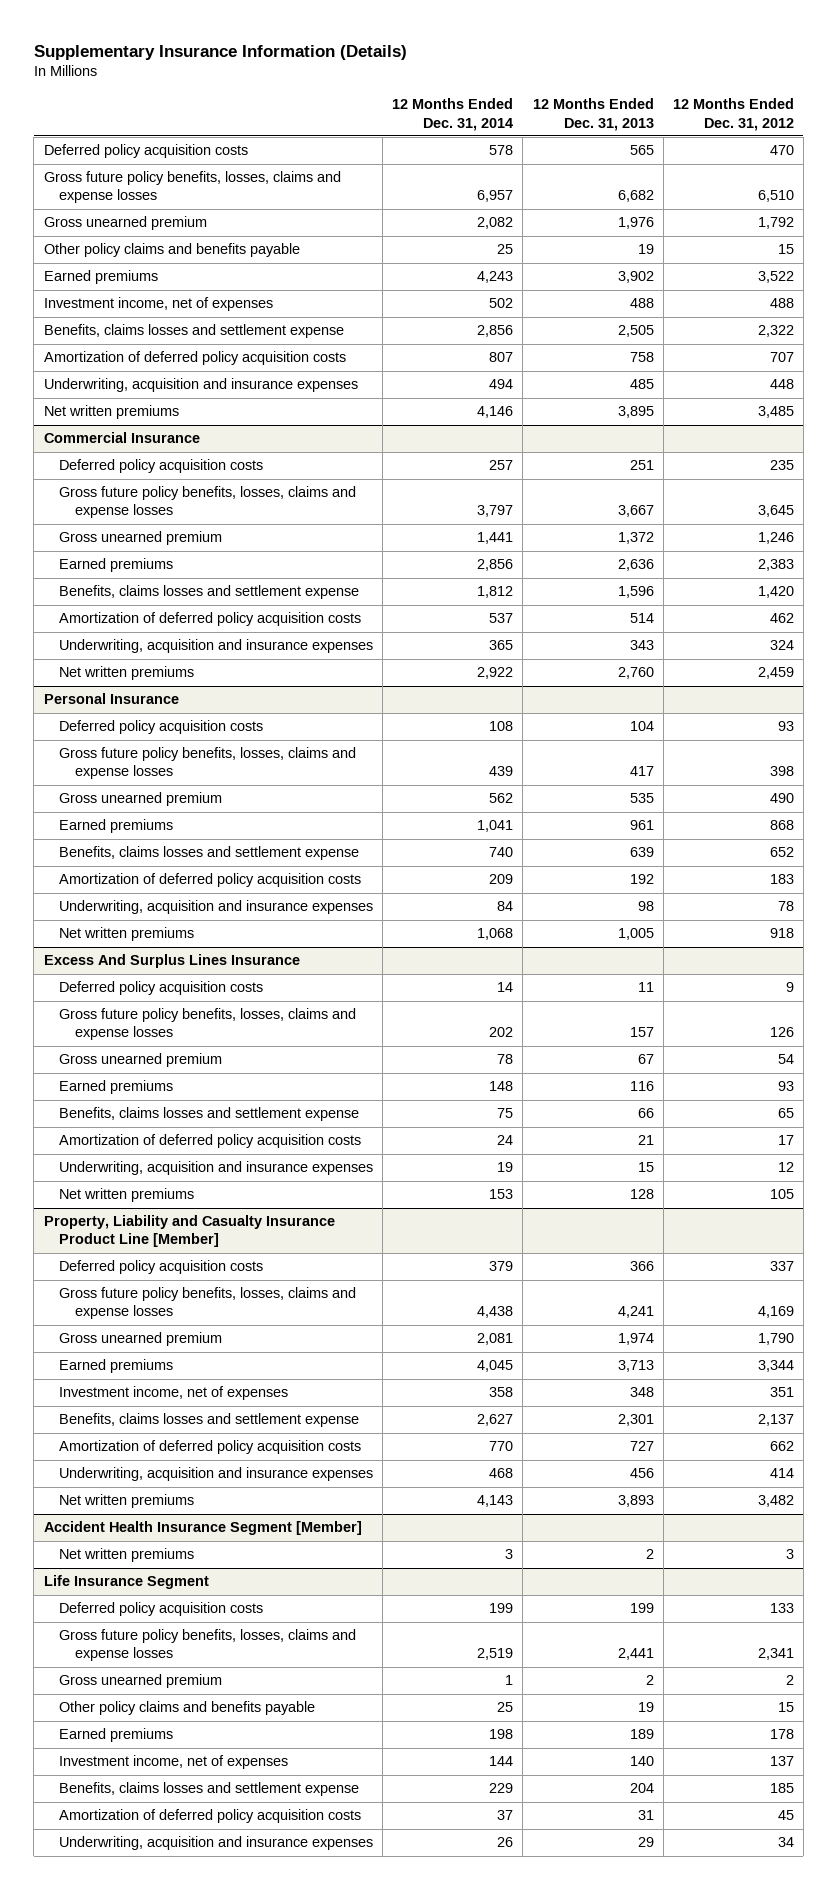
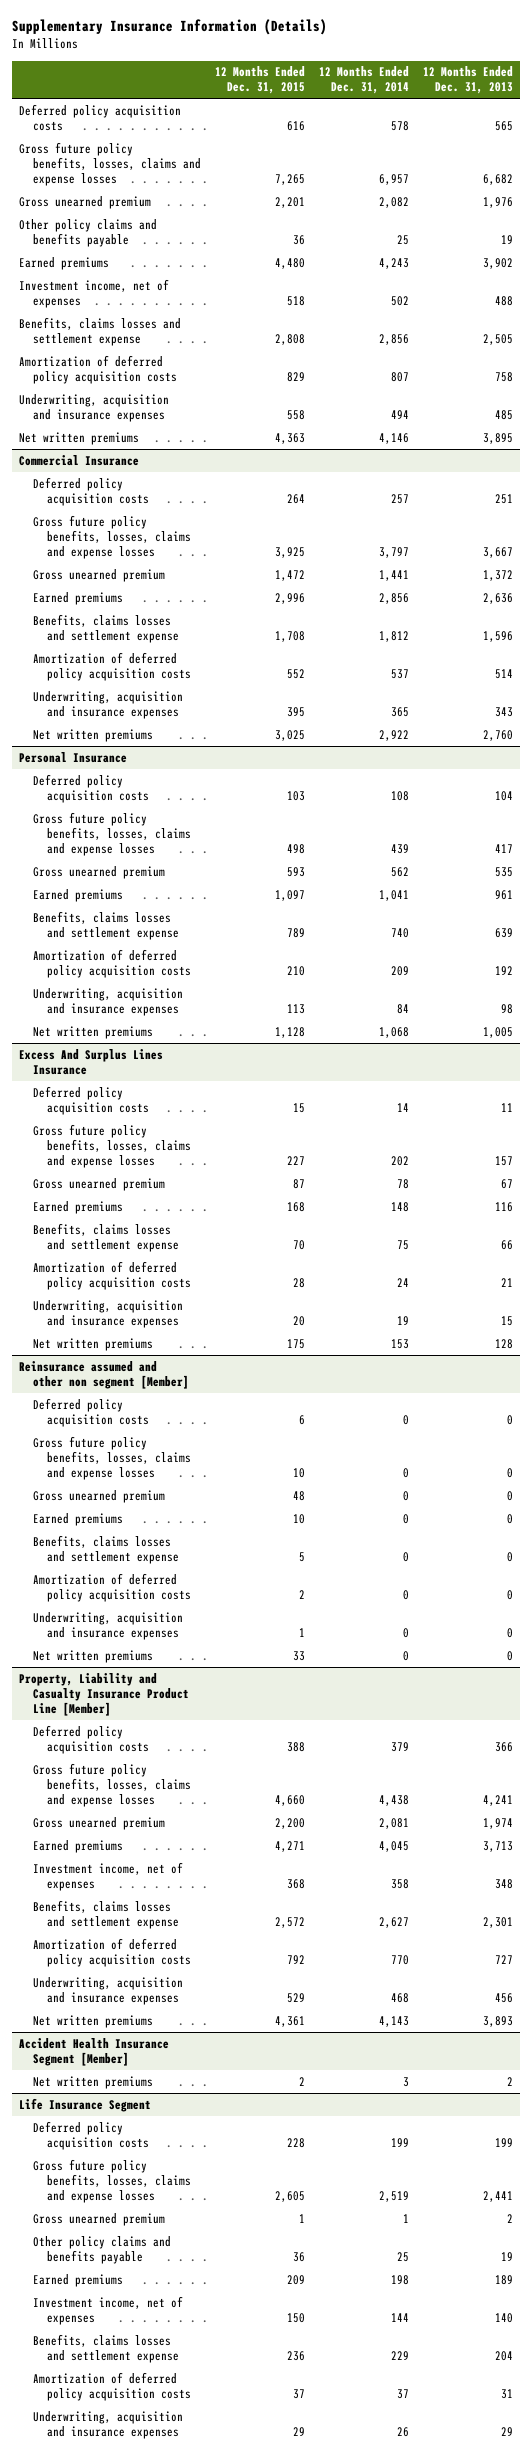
[672,98,794,131] 12 Months Ended Dec. 31, 2012 -> none
none -> [215,66,306,95] 12 Months Ended Dec. 31, 2015
none -> [18,1360,190,1389] Reinsurance assumed and other non segment [Member]
none -> [33,1397,150,1427] Deferred policy acquisition costs
none -> [33,1435,192,1480] Gross future policy benefits, losses, claims and expense losses
none -> [33,1489,166,1503] Gross unearned premium
none -> [33,1512,124,1526] Earned premiums
none -> [33,1534,180,1564] Benefits, claims losses and settlement expense
none -> [33,1572,192,1602] Amortization of deferred policy acquisition costs
none -> [33,1611,184,1640] Underwriting, acquisition and insurance expenses
none -> [33,1649,154,1663] Net written premiums

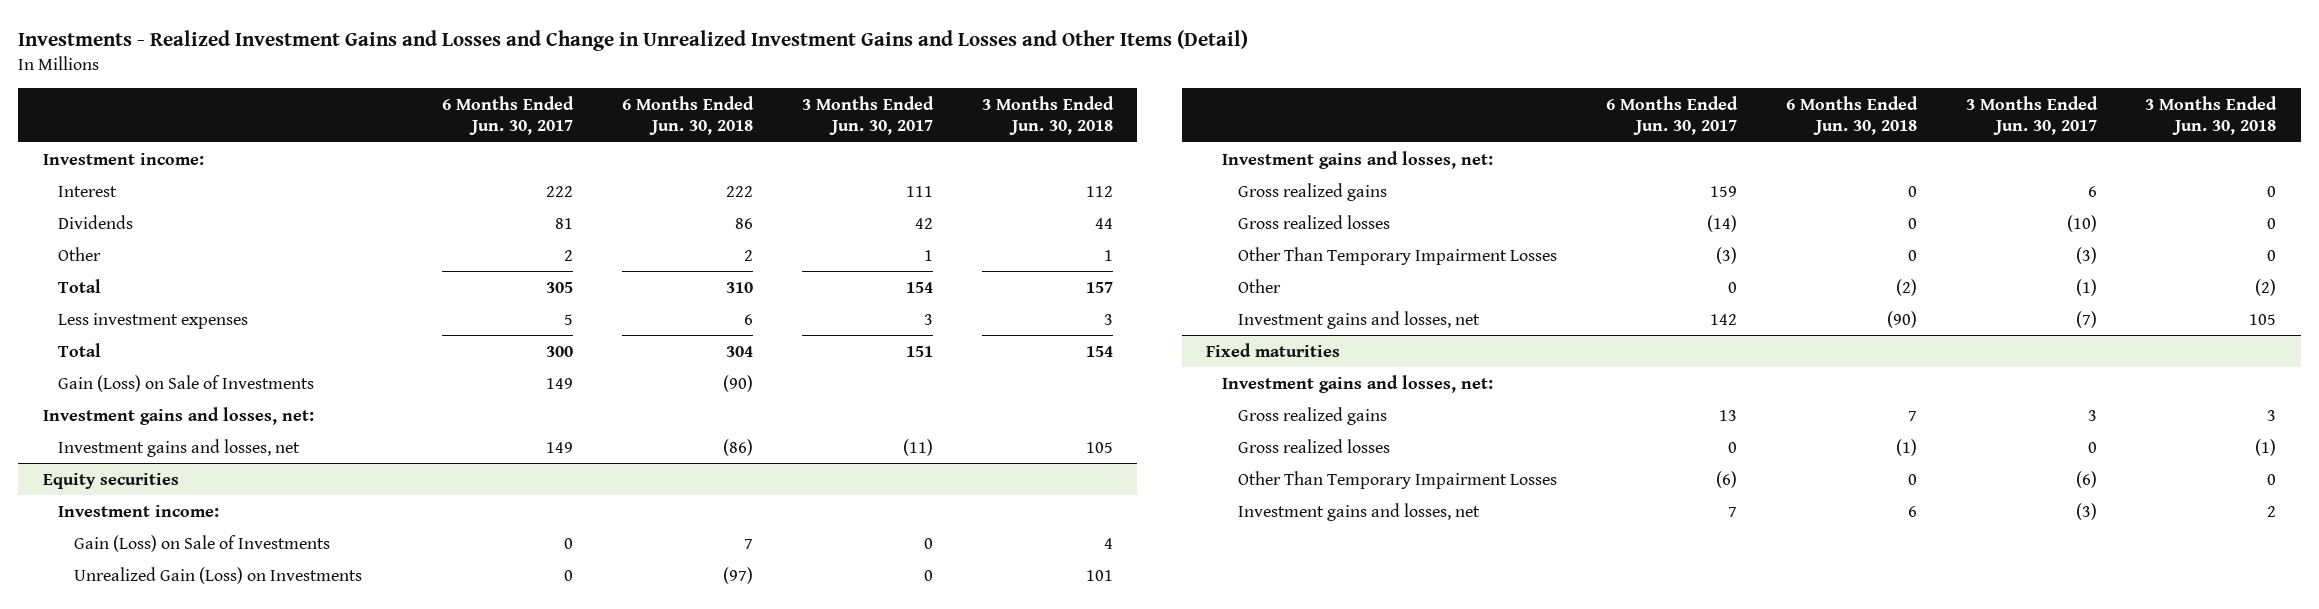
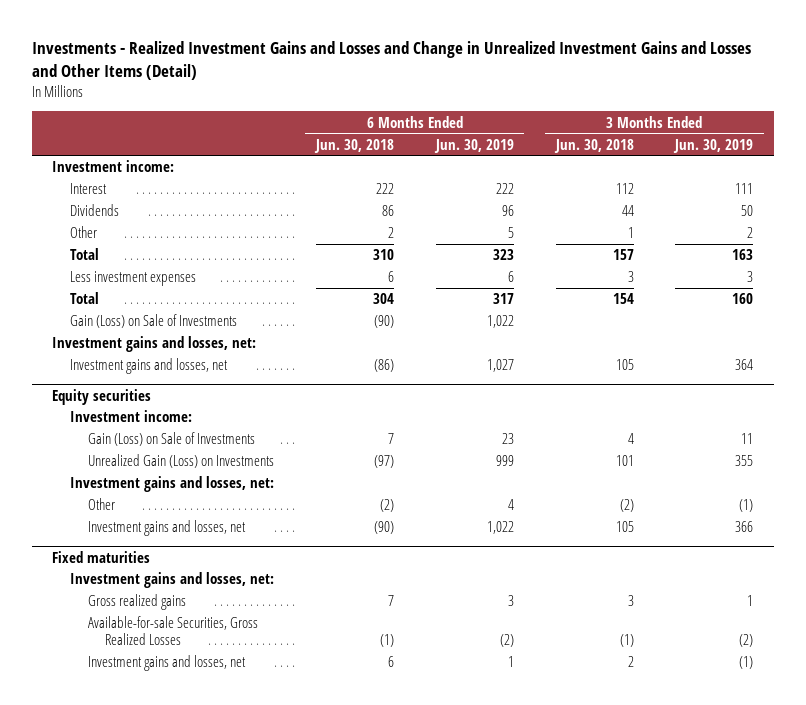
[441,96,574,136] 6 Months Ended Jun. 30, 2017 -> none
[801,96,934,136] 3 Months Ended Jun. 30, 2017 -> none
none -> [433,138,514,153] Jun. 30, 2019
none -> [673,138,754,153] Jun. 30, 2019
[1237,182,1387,201] Gross realized gains -> none
[1237,214,1390,229] Gross realized losses -> none
[1237,246,1557,265] Other Than Temporary Impairment Losses -> none
[1237,470,1557,489] Other Than Temporary Impairment Losses -> none
[1237,438,1390,453] Gross realized losses -> [87,616,258,646] Available-for-sale Securities, Gross Realized Losses

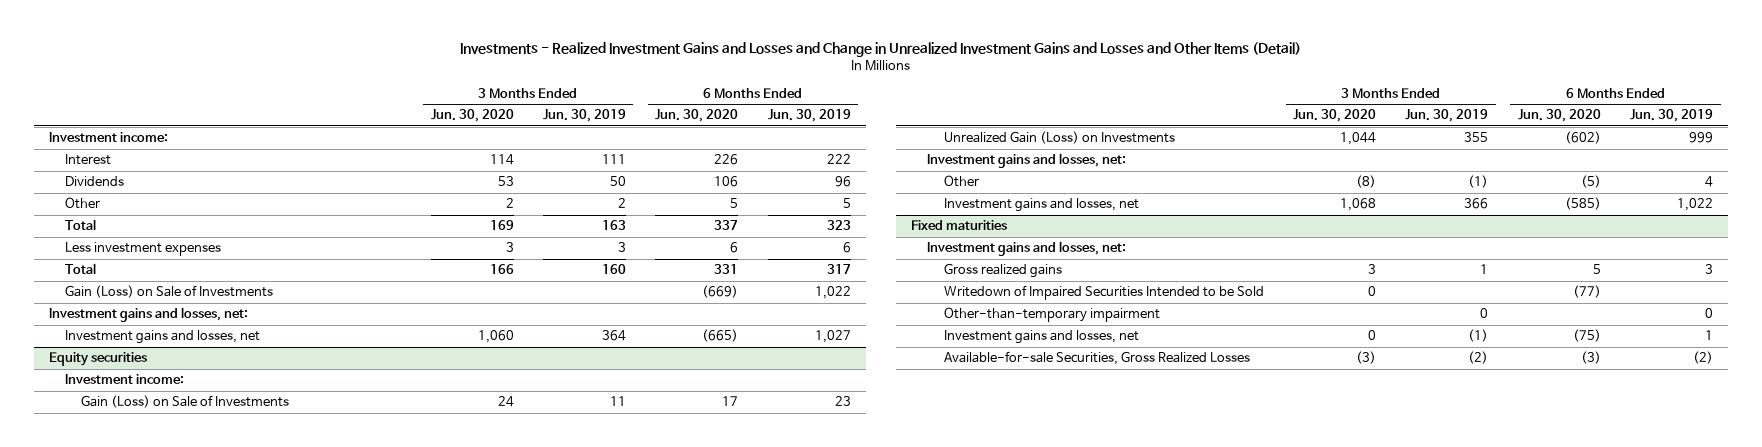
[313,138,394,153] Jun. 30, 2018 -> none
[553,138,634,153] Jun. 30, 2018 -> none
none -> [430,109,514,123] Jun. 30, 2020
none -> [655,109,739,123] Jun. 30, 2020
none -> [943,285,1264,301] Writedown of Impaired Securities Intended to be Sold
none -> [943,307,1160,323] Other-than-temporary impairment
[87,616,258,646] Available-for-sale Securities, Gross Realized Losses -> [943,351,1250,366] Available-for-sale Securities, Gross Realized Losses

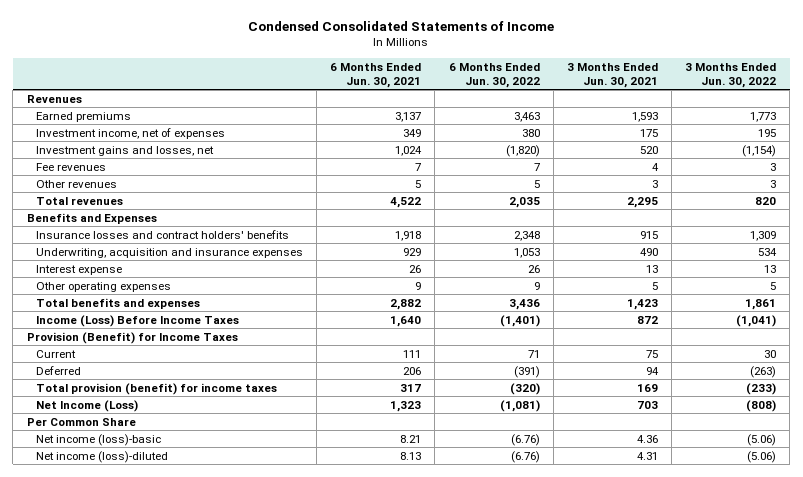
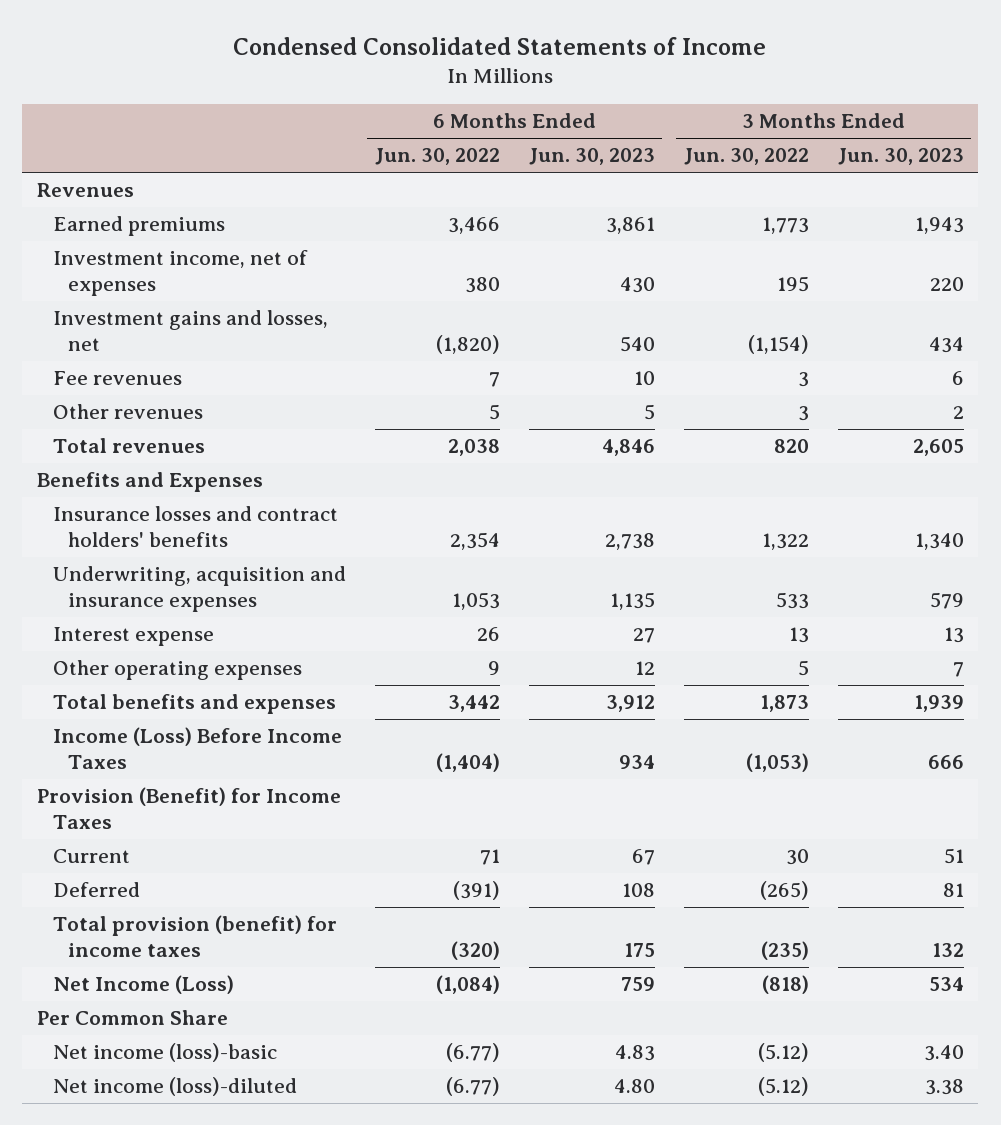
[330,62,422,88] 6 Months Ended Jun. 30, 2021 -> none
[566,62,658,88] 3 Months Ended Jun. 30, 2021 -> none
none -> [528,148,655,166] Jun. 30, 2023
none -> [837,148,964,166] Jun. 30, 2023
[513,111,540,122] 3,463 -> [447,217,500,235] 3,466
[508,196,540,208] 2,035 -> [447,439,500,457] 2,038
[513,230,540,241] 2,348 -> [449,532,500,551] 2,354
[750,230,777,241] 1,309 -> [761,533,809,551] 1,322
[758,247,778,256] 534 -> [775,592,809,610] 533
[508,298,540,310] 3,436 -> [447,695,500,713] 3,442
[745,298,777,310] 1,861 -> [759,695,809,713] 1,873
[499,314,540,327] (1,401) -> [435,753,500,773] (1,404)
[736,314,777,327] (1,041) -> [745,753,809,773] (1,053)
[750,365,777,378] (263) -> [759,881,809,901] (265)
[746,382,777,395] (233) -> [760,941,809,961] (235)
[499,399,540,412] (1,081) -> [435,975,500,995] (1,084)
[746,399,777,412] (808) -> [761,975,809,995] (818)
[510,433,540,446] (6.76) -> [445,1043,500,1063] (6.77)
[747,433,777,446] (5.06) -> [757,1043,809,1063] (5.12)
[510,450,540,463] (6.76) -> [445,1077,500,1097] (6.77)
[747,450,777,463] (5.06) -> [757,1077,809,1097] (5.12)

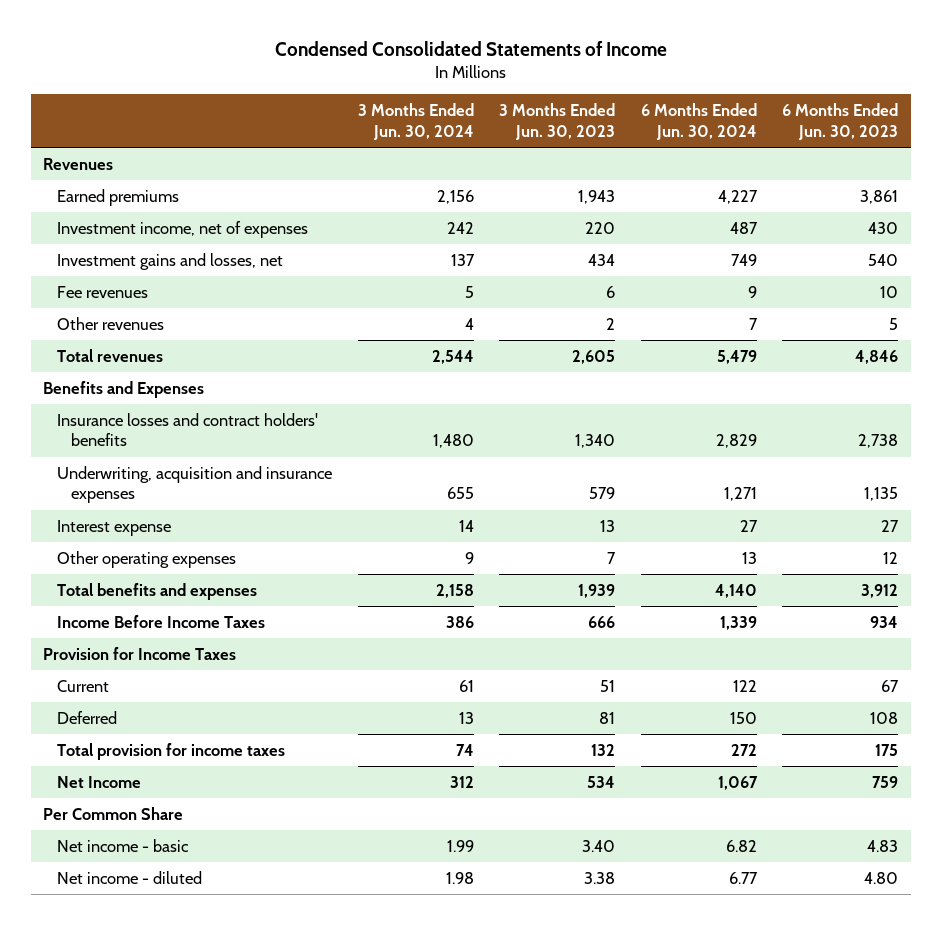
[374,148,500,166] Jun. 30, 2022 -> none
[683,148,809,166] Jun. 30, 2022 -> none
none -> [357,103,474,140] 3 Months Ended Jun. 30, 2024
none -> [640,103,757,140] 6 Months Ended Jun. 30, 2024
[52,727,342,770] Income (Loss) Before Income Taxes -> [57,614,266,628] Income Before Income Taxes
[36,787,341,830] Provision (Benefit) for Income Taxes -> [43,646,237,660] Provision for Income Taxes
[52,915,337,958] Total provision (benefit) for income taxes -> [57,742,286,760] Total provision for income taxes
[52,975,234,995] Net Income (Loss) -> [57,775,142,788] Net Income
[52,1043,277,1063] Net income (loss)-basic -> [57,838,190,852] Net income - basic
[52,1077,297,1097] Net income (loss)-diluted -> [57,870,203,884] Net income - diluted

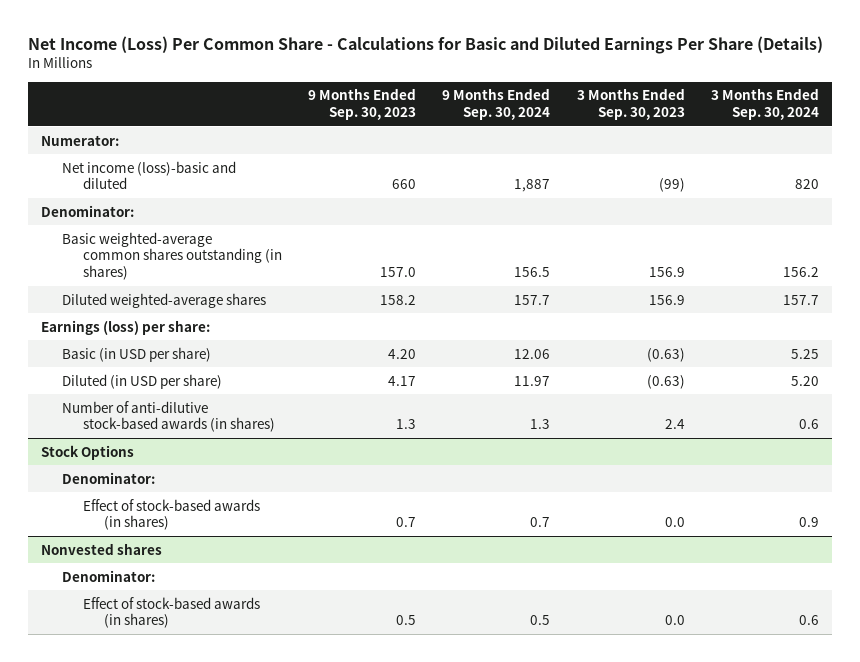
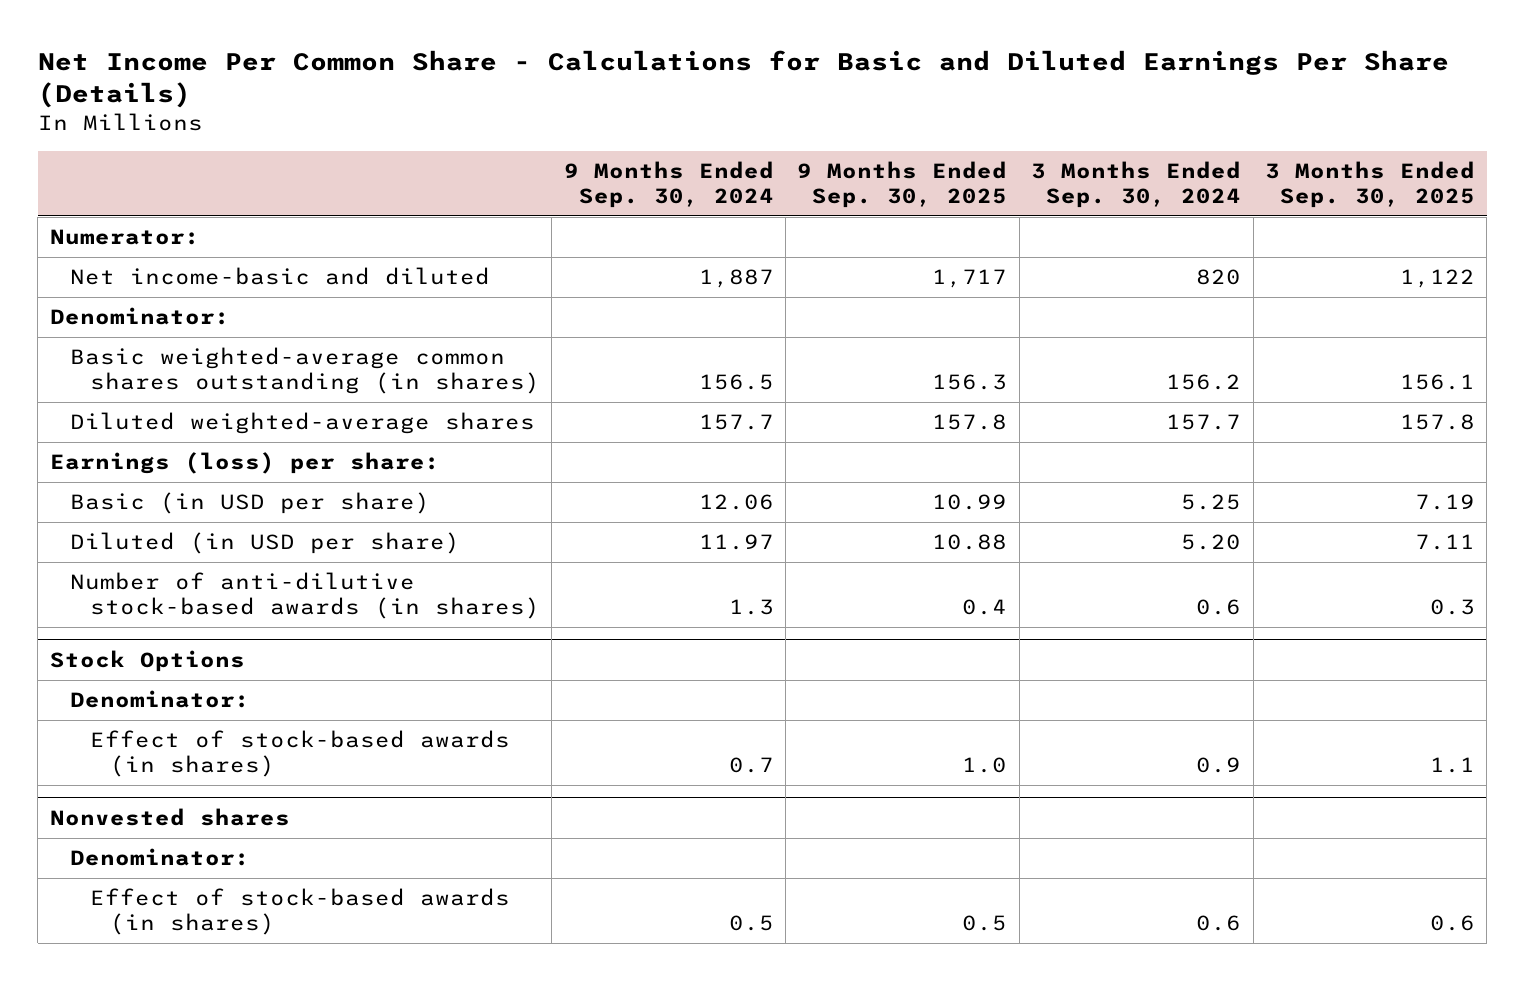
[28,35,824,54] Net Income (Loss) Per Common Share - Calculations for Basic and Diluted Earnings Per Share (Details) -> [37,49,1449,108] Net Income Per Common Share - Calculations for Basic and Diluted Earnings Per Share (Details)
[308,88,417,121] 9 Months Ended Sep. 30, 2023 -> none
[576,88,685,121] 3 Months Ended Sep. 30, 2023 -> none
none -> [797,161,1008,208] 9 Months Ended Sep. 30, 2025
none -> [1265,161,1476,208] 3 Months Ended Sep. 30, 2025
[62,160,237,190] Net income (loss)-basic and diluted -> [69,267,490,286] Net income-basic and diluted

